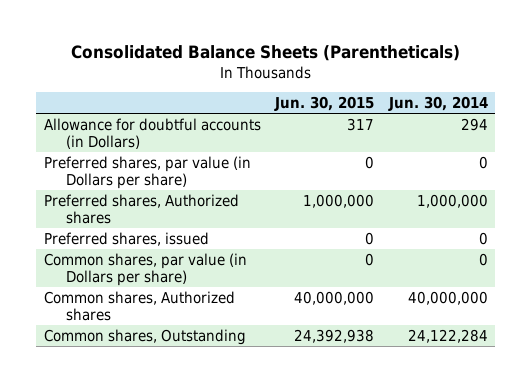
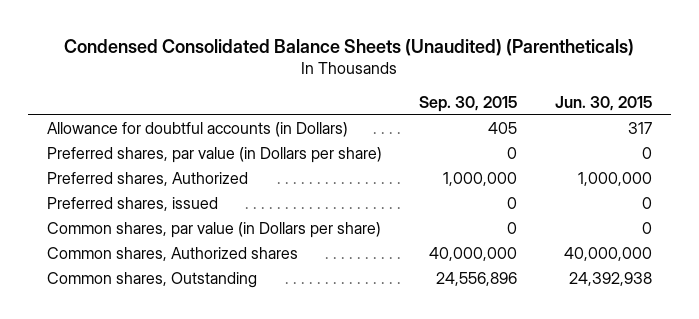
[70,45,460,62] Consolidated Balance Sheets (Parentheticals) -> [64,38,635,56] Condensed Consolidated Balance Sheets (Unaudited) (Parentheticals)
[388,95,489,111] Jun. 30, 2014 -> none
none -> [419,96,518,113] Sep. 30, 2015
[43,193,239,224] Preferred shares, Authorized shares -> [46,172,248,187] Preferred shares, Authorized

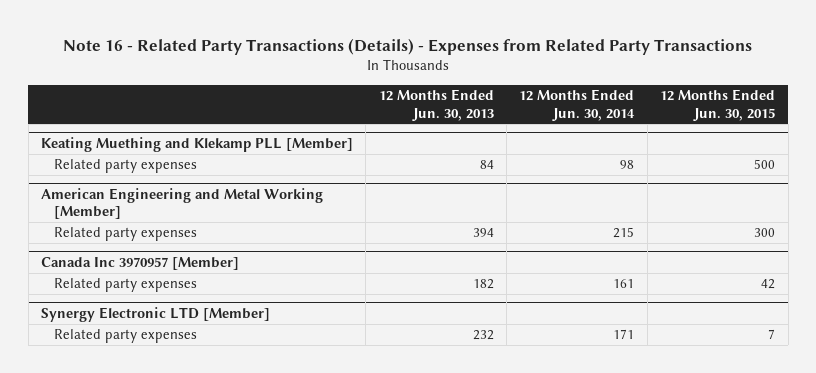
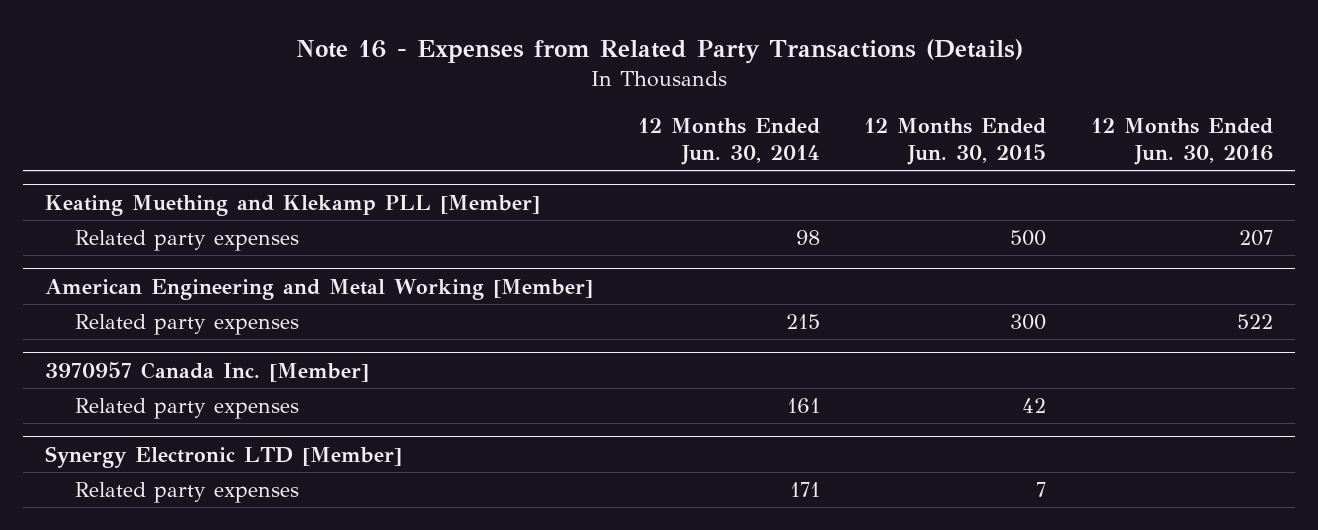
[63,37,753,55] Note 16 - Related Party Transactions (Details) - Expenses from Related Party Transactions -> [296,38,1024,64] Note 16 - Expenses from Related Party Transactions (Details)
[378,89,494,121] 12 Months Ended Jun. 30, 2013 -> none
none -> [1090,117,1273,166] 12 Months Ended Jun. 30, 2016
[40,256,239,270] Canada Inc 3970957 [Member] -> [45,361,370,382] 3970957 Canada Inc. [Member]

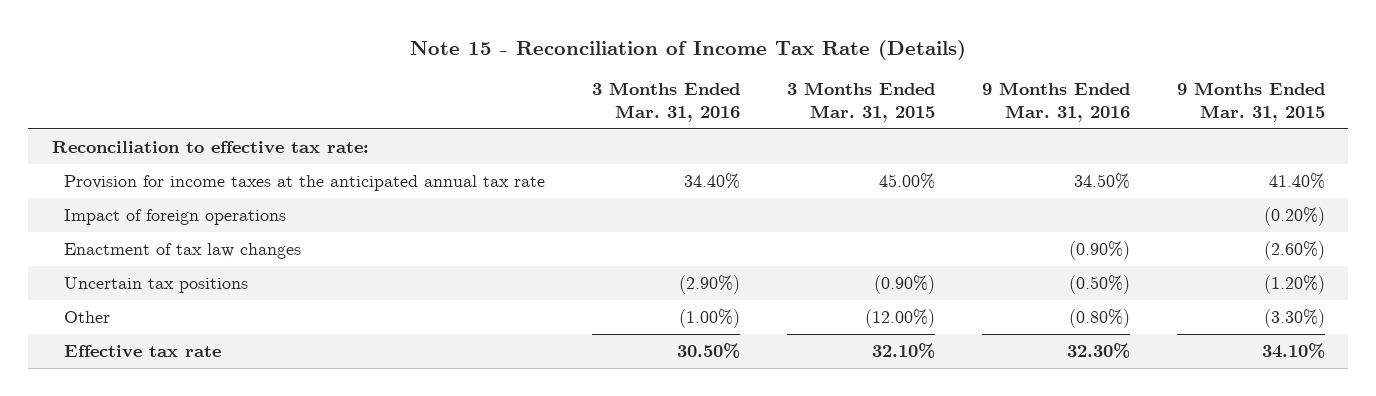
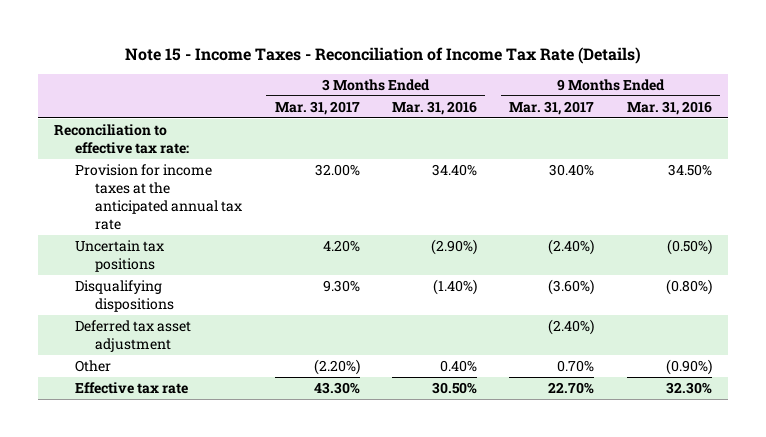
[410,40,967,61] Note 15 - Reconciliation of Income Tax Rate (Details) -> [125,46,642,64] Note 15 - Income Taxes - Reconciliation of Income Tax Rate (Details)
[786,82,935,122] 3 Months Ended Mar. 31, 2015 -> none
[1176,82,1325,122] 9 Months Ended Mar. 31, 2015 -> none
none -> [274,100,360,115] Mar. 31, 2017
none -> [509,100,595,115] Mar. 31, 2017
[64,208,287,225] Impact of foreign operations -> none
[64,242,302,259] Enactment of tax law changes -> none
none -> [74,279,175,313] Disqualifying dispositions
none -> [74,319,191,353] Deferred tax asset adjustment
[679,308,741,328] (1.00%) -> [440,359,478,372] 0.40%
[1068,308,1130,328] (0.80%) -> [665,358,712,375] (0.90%)

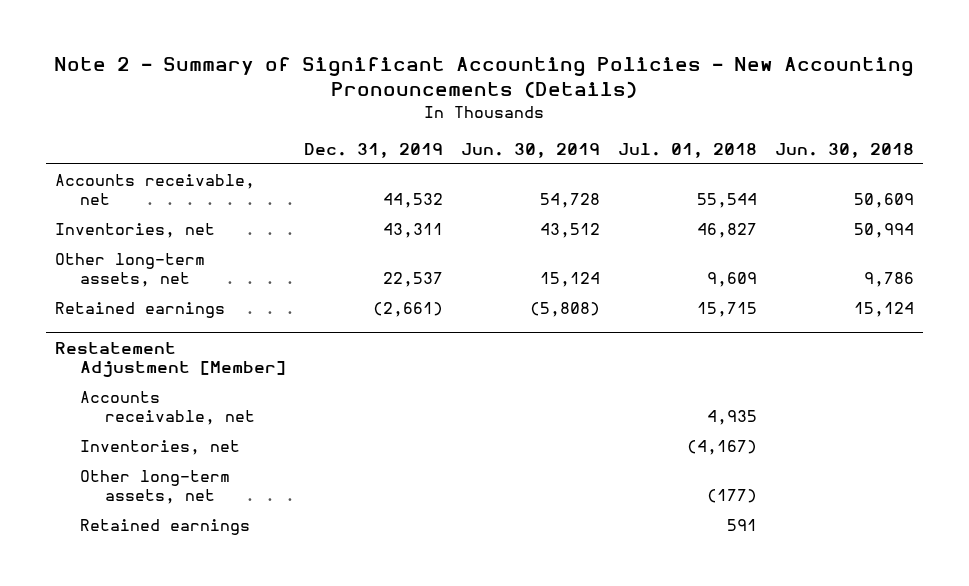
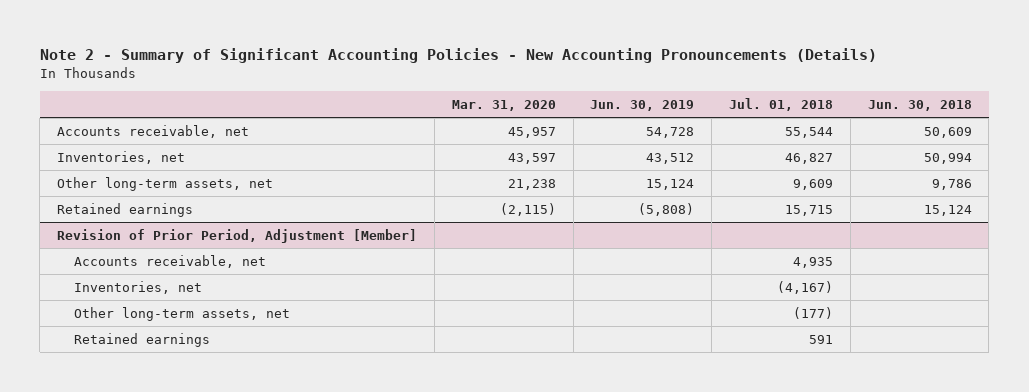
[304,142,444,158] Dec. 31, 2019 -> none
none -> [451,99,556,111] Mar. 31, 2020
[55,341,287,377] Restatement Adjustment [Member] -> [57,228,418,243] Revision of Prior Period, Adjustment [Member]

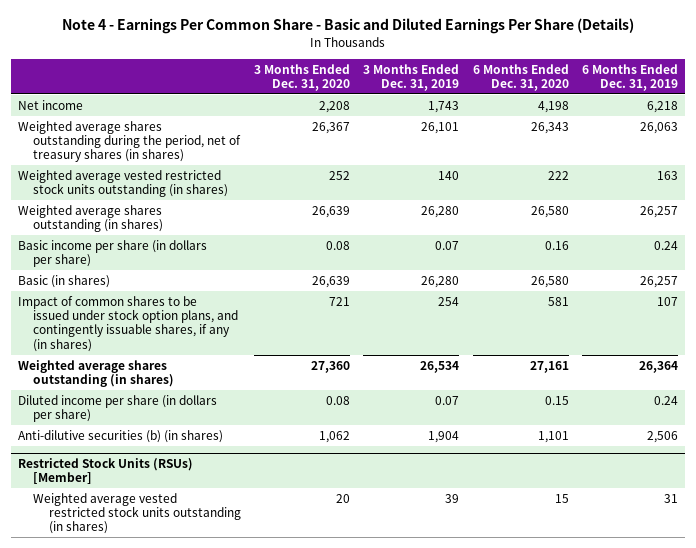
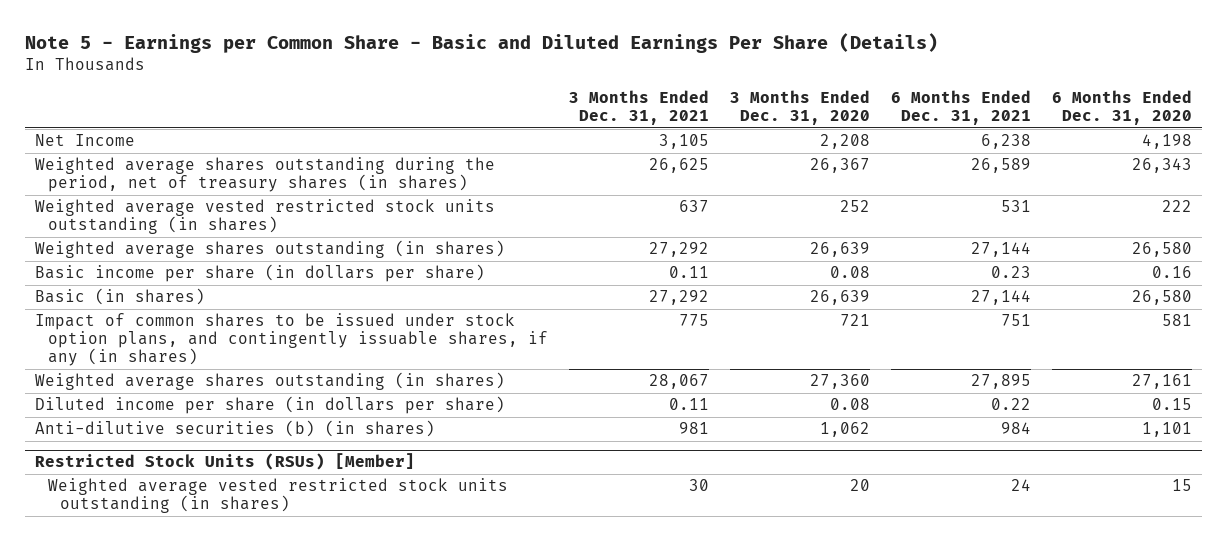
[62,18,635,35] Note 4 - Earnings Per Common Share - Basic and Diluted Earnings Per Share (Details) -> [24,32,938,53] Note 5 - Earnings per Common Share - Basic and Diluted Earnings Per Share (Details)
[363,63,460,92] 3 Months Ended Dec. 31, 2019 -> none
[582,63,679,92] 6 Months Ended Dec. 31, 2019 -> none
none -> [568,89,709,125] 3 Months Ended Dec. 31, 2021
none -> [890,89,1031,125] 6 Months Ended Dec. 31, 2021
[17,99,83,110] Net income -> [35,134,136,147] Net Income

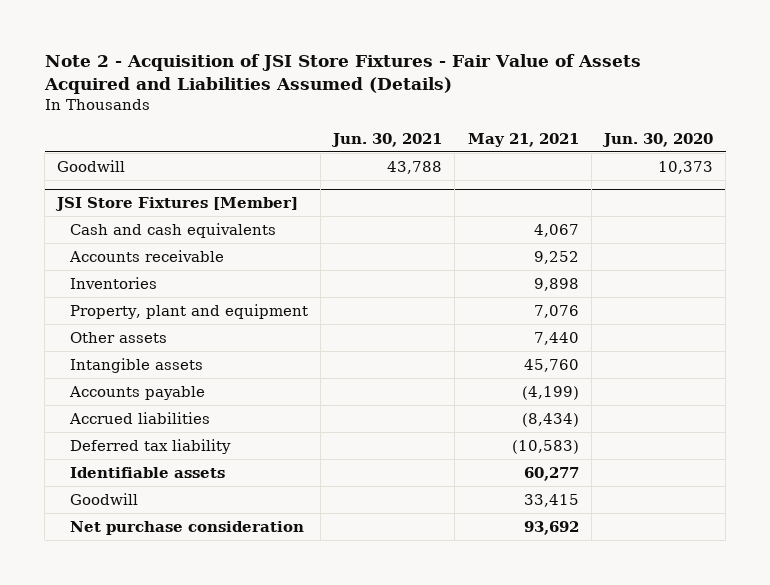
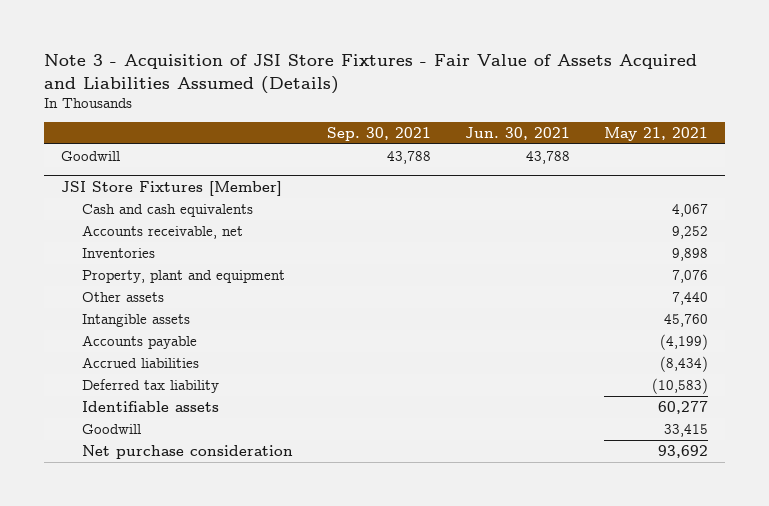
[43,54,641,95] Note 2 - Acquisition of JSI Store Fixtures - Fair Value of Assets Acquired and Liabilities Assumed (Details) -> [44,54,698,94] Note 3 - Acquisition of JSI Store Fixtures - Fair Value of Assets Acquired and Liabilities Assumed (Details)
[601,132,713,147] Jun. 30, 2020 -> none
none -> [327,126,432,141] Sep. 30, 2021
[68,249,224,262] Accounts receivable -> [82,224,244,239] Accounts receivable, net

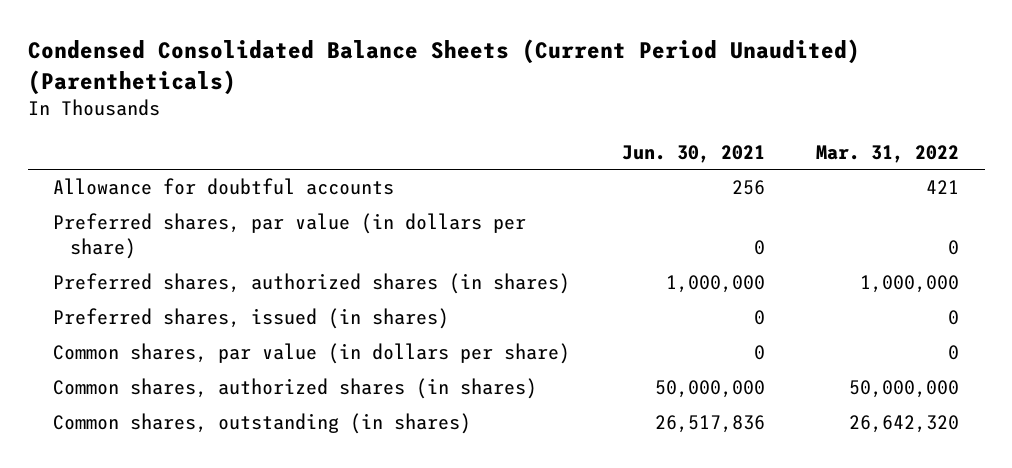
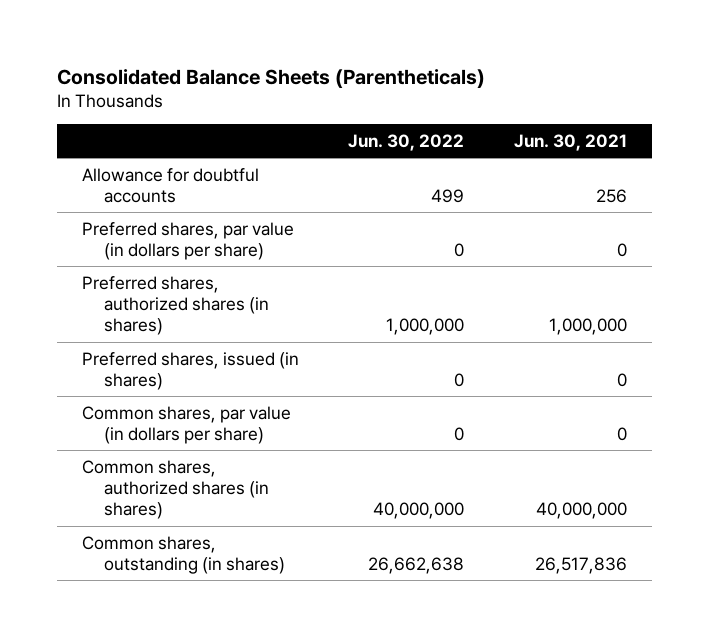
[27,39,860,95] Condensed Consolidated Balance Sheets (Current Period Unaudited) (Parentheticals) -> [56,68,485,88] Consolidated Balance Sheets (Parentheticals)
[815,144,959,163] Mar. 31, 2022 -> none
none -> [348,133,465,151] Jun. 30, 2022
[654,380,765,399] 50,000,000 -> [536,502,628,520] 40,000,000

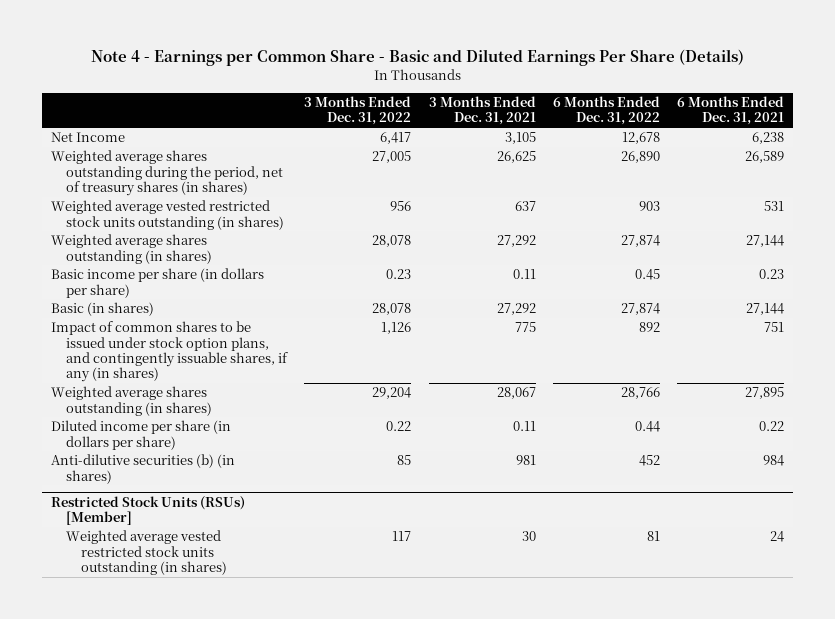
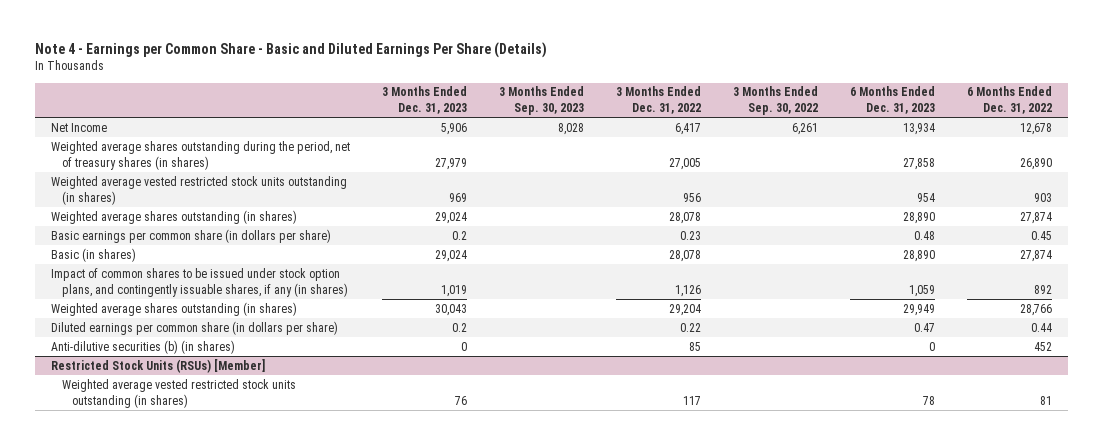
[428,96,536,126] 3 Months Ended Dec. 31, 2021 -> none
[677,96,785,126] 6 Months Ended Dec. 31, 2021 -> none
none -> [382,86,468,115] 3 Months Ended Dec. 31, 2023
none -> [499,86,585,116] 3 Months Ended Sep. 30, 2023
none -> [733,86,819,116] 3 Months Ended Sep. 30, 2022
none -> [850,86,936,115] 6 Months Ended Dec. 31, 2023
[50,268,264,298] Basic income per share (in dollars per share) -> [51,228,332,243] Basic earnings per common share (in dollars per share)
[50,420,231,450] Diluted income per share (in dollars per share) -> [51,320,339,335] Diluted earnings per common share (in dollars per share)

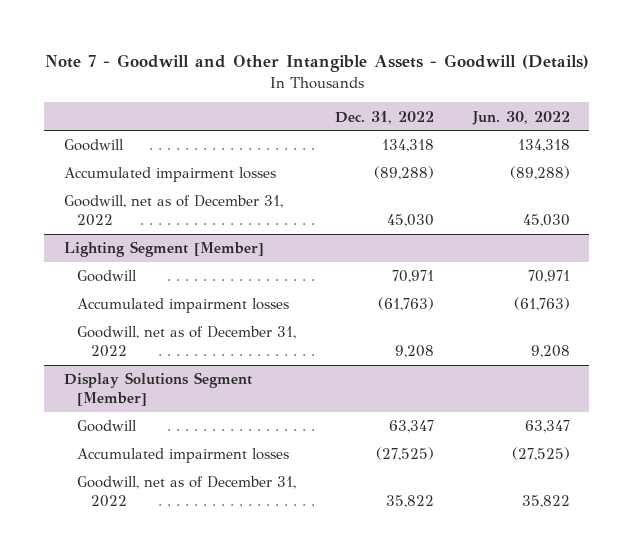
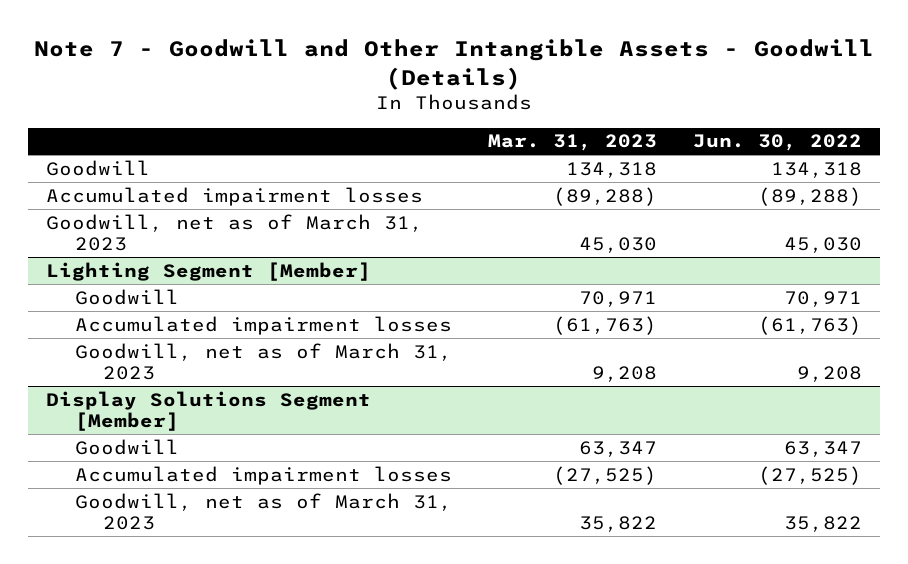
[334,110,434,124] Dec. 31, 2022 -> none
none -> [487,134,657,152] Mar. 31, 2023
[63,195,283,227] Goodwill, net as of December 31, 2022 -> [46,213,424,252] Goodwill, net as of March 31, 2023
[77,326,297,358] Goodwill, net as of December 31, 2022 -> [74,342,452,381] Goodwill, net as of March 31, 2023
[77,476,297,508] Goodwill, net as of December 31, 2022 -> [74,492,452,531] Goodwill, net as of March 31, 2023

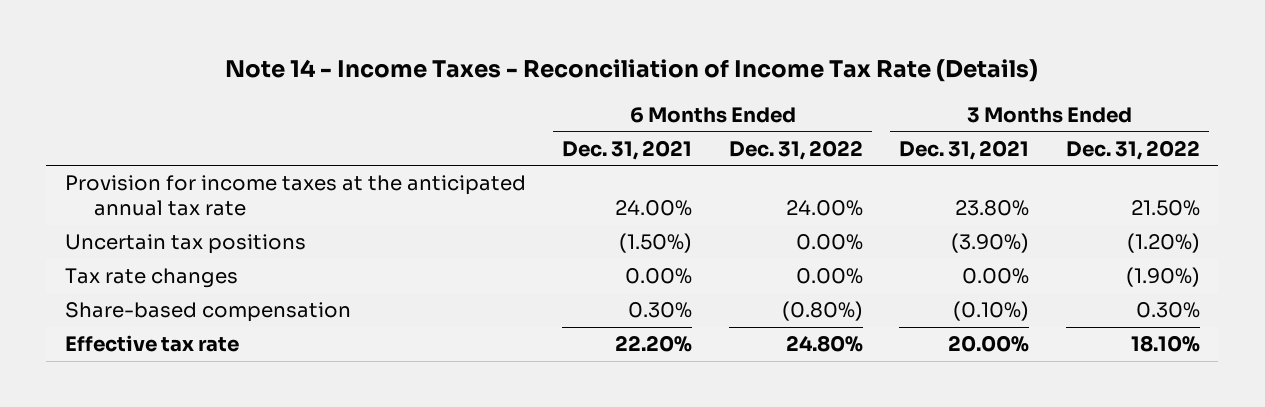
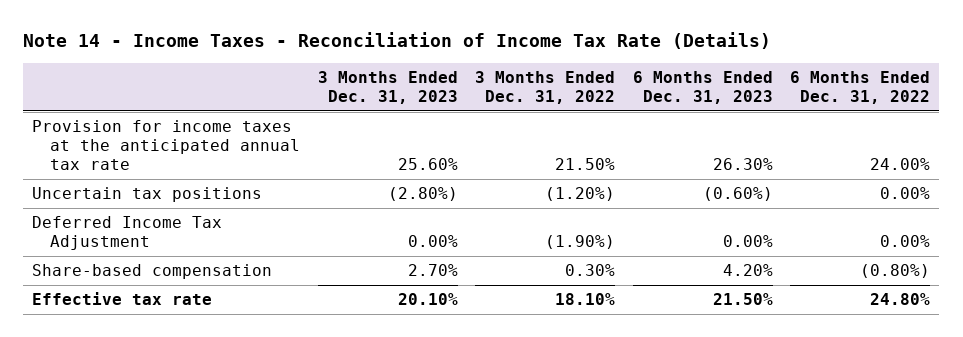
[562,139,693,160] Dec. 31, 2021 -> none
[899,139,1030,160] Dec. 31, 2021 -> none
none -> [317,71,458,104] 3 Months Ended Dec. 31, 2023
none -> [632,71,773,104] 6 Months Ended Dec. 31, 2023
[64,268,238,289] Tax rate changes -> [32,216,223,251] Deferred Income Tax Adjustment

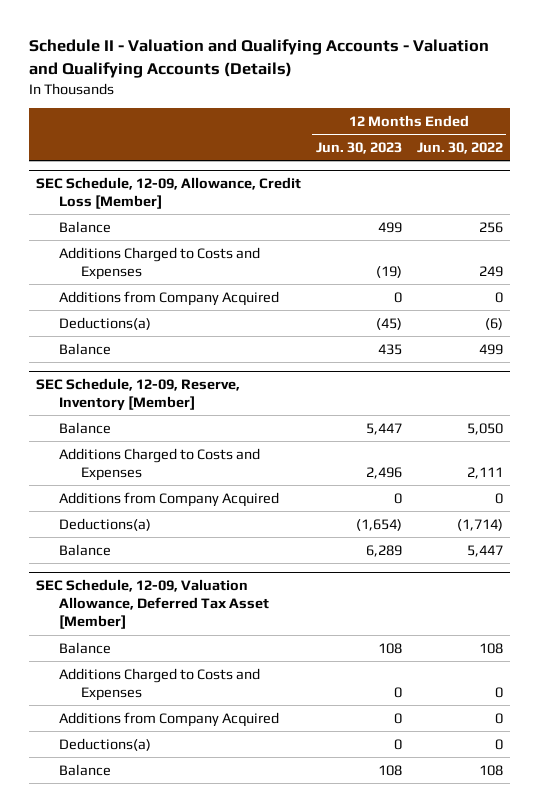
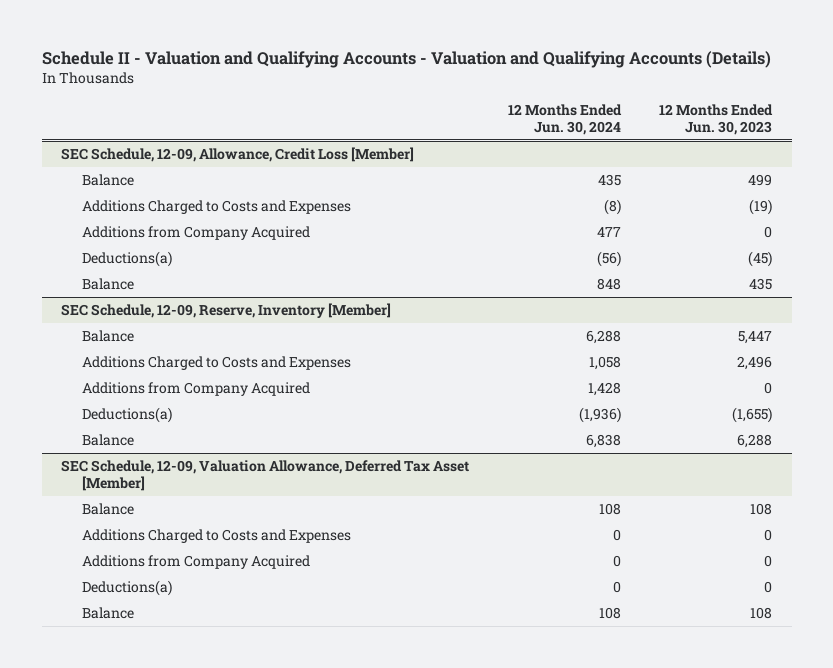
[416,141,503,154] Jun. 30, 2022 -> none
none -> [507,103,622,135] 12 Months Ended Jun. 30, 2024
[355,518,402,531] (1,654) -> [732,407,773,424] (1,655)
[365,544,402,557] 6,289 -> [737,434,773,449] 6,288

